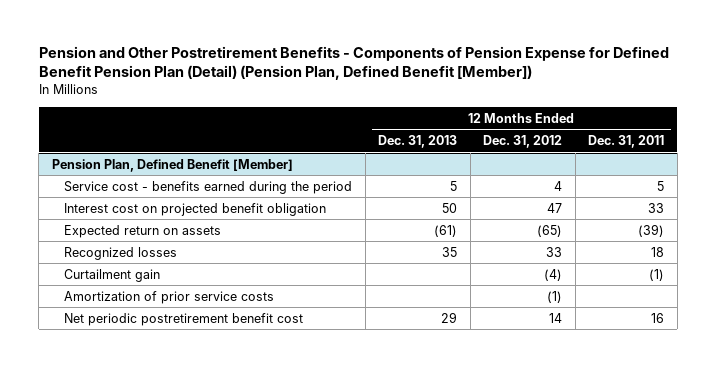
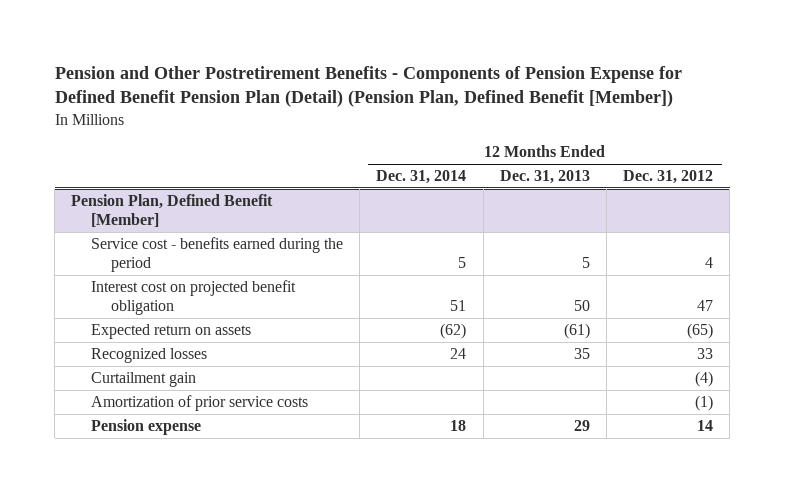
[588,134,665,148] Dec. 31, 2011 -> none
none -> [376,170,467,185] Dec. 31, 2014
[64,312,304,326] Net periodic postretirement benefit cost -> [91,418,202,435] Pension expense

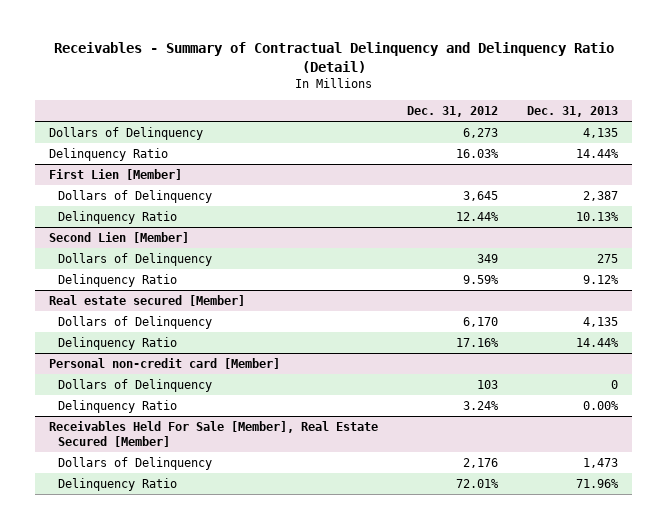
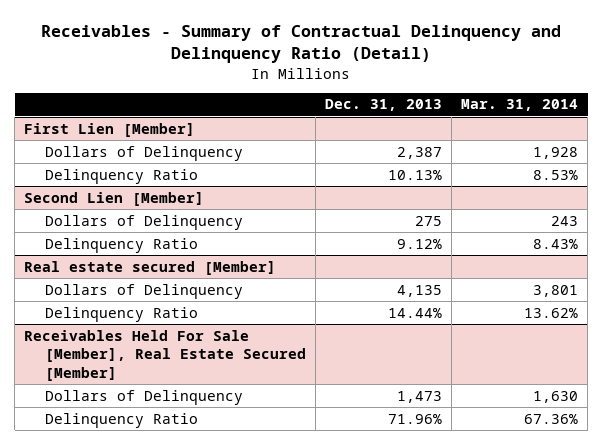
[407,106,499,118] Dec. 31, 2012 -> none
none -> [461,99,579,112] Mar. 31, 2014
[49,126,204,140] Dollars of Delinquency -> none
[49,147,169,161] Delinquency Ratio -> none
[49,357,281,369] Personal non-credit card [Member] -> none
[57,378,212,392] Dollars of Delinquency -> none
[57,399,177,413] Delinquency Ratio -> none

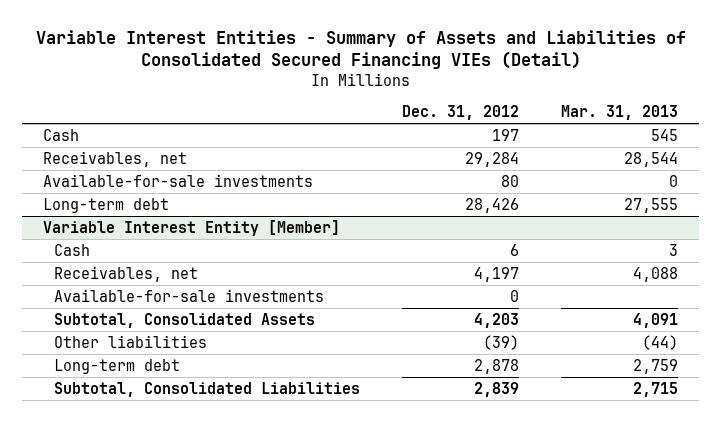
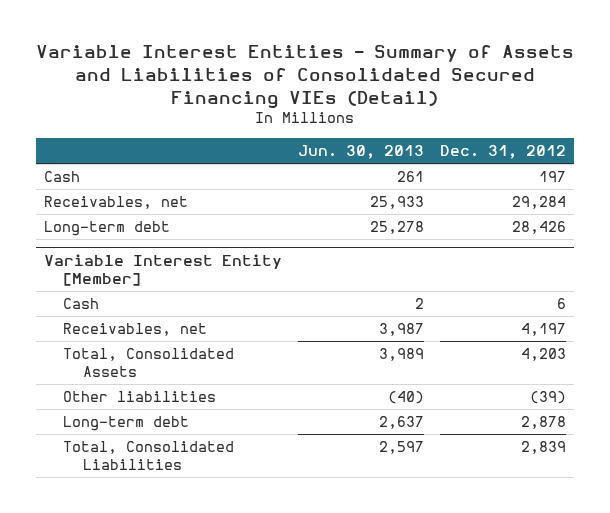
[561,104,679,120] Mar. 31, 2013 -> none
none -> [297,145,424,160] Jun. 30, 2013
[43,173,314,187] Available-for-sale investments -> none
[53,288,324,302] Available-for-sale investments -> none
[53,312,315,328] Subtotal, Consolidated Assets -> [63,348,235,378] Total, Consolidated Assets
[53,381,360,397] Subtotal, Consolidated Liabilities -> [63,441,235,471] Total, Consolidated Liabilities

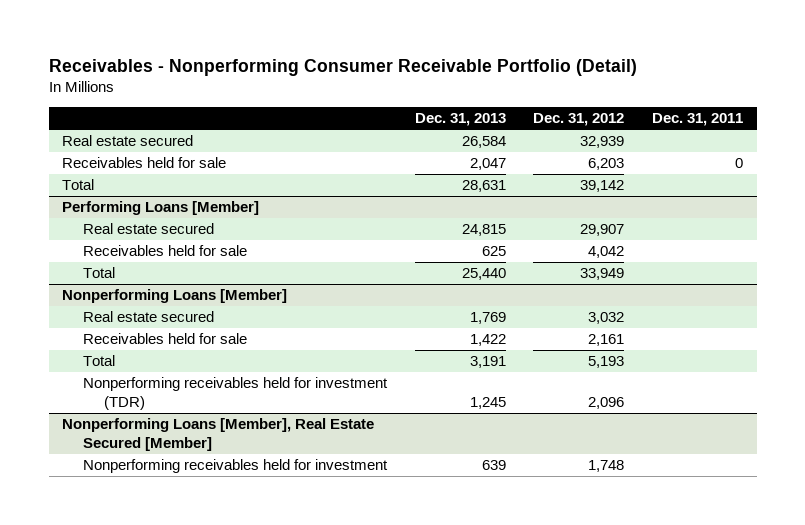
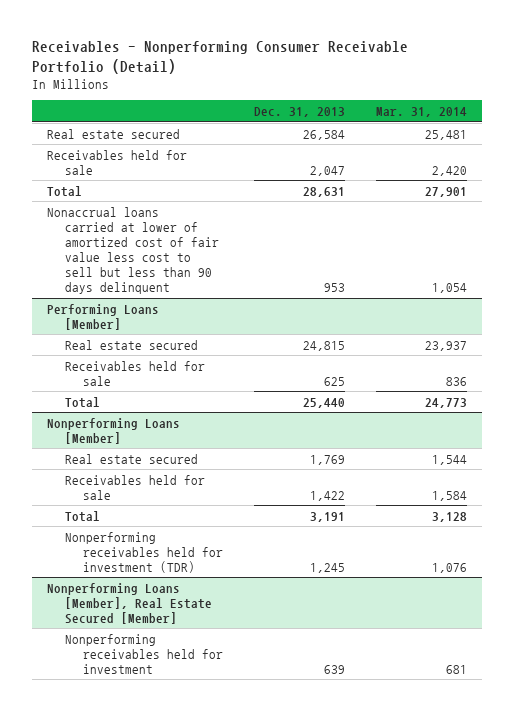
[533,113,625,127] Dec. 31, 2012 -> none
[651,113,743,127] Dec. 31, 2011 -> none
none -> [375,106,467,117] Mar. 31, 2014
none -> [46,206,219,295] Nonaccrual loans carried at lower of amortized cost of fair value less cost to sell but less than 90 days delinquent

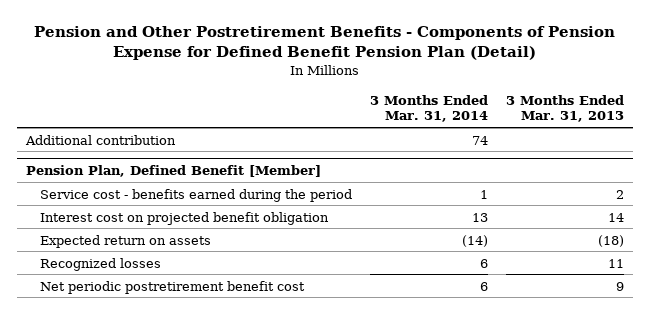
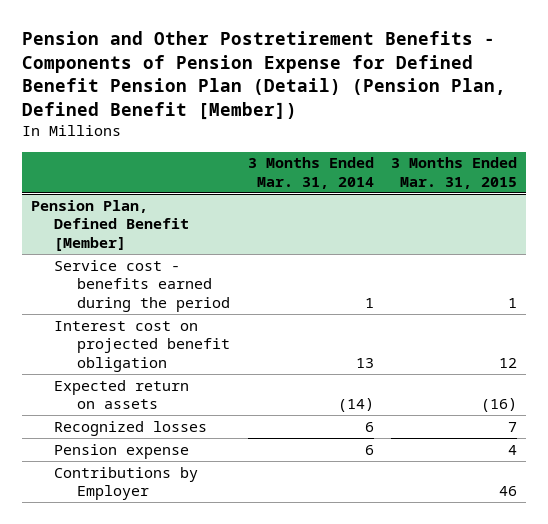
[34,26,616,61] Pension and Other Postretirement Benefits - Components of Pension Expense for Defined Benefit Pension Plan (Detail) -> [21,31,506,120] Pension and Other Postretirement Benefits - Components of Pension Expense for Defined Benefit Pension Plan (Detail) (Pension Plan, Defined Benefit [Member])
[506,94,625,123] 3 Months Ended Mar. 31, 2013 -> none
none -> [391,157,518,189] 3 Months Ended Mar. 31, 2015
[24,134,176,145] Additional contribution -> none
[40,280,306,294] Net periodic postretirement benefit cost -> [53,443,189,459] Pension expense
none -> [53,466,198,501] Contributions by Employer

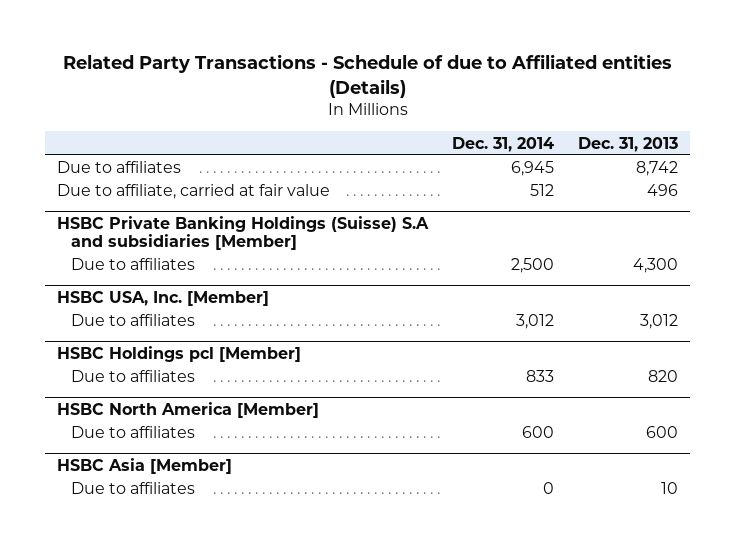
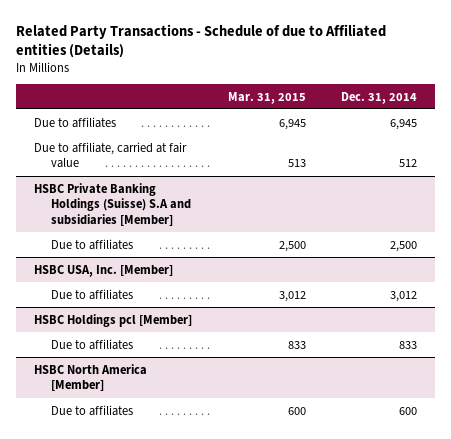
[578,136,679,152] Dec. 31, 2013 -> none
none -> [227,91,306,104] Mar. 31, 2015
[56,457,232,474] HSBC Asia [Member] -> none
[70,482,195,495] Due to affiliates -> none

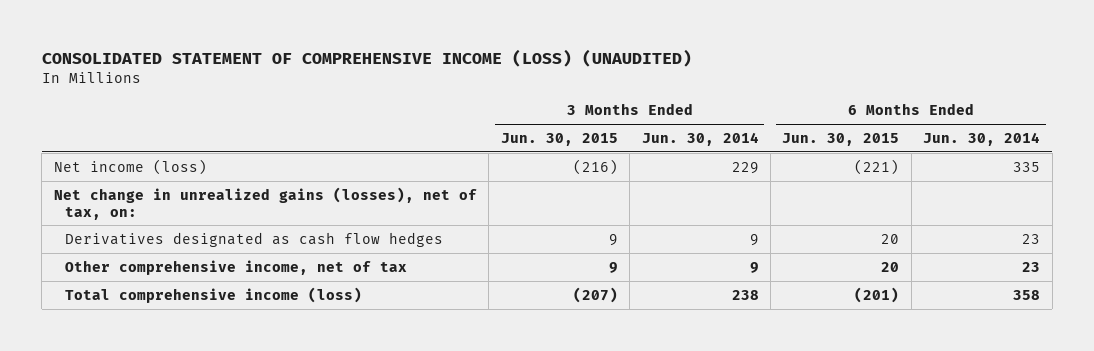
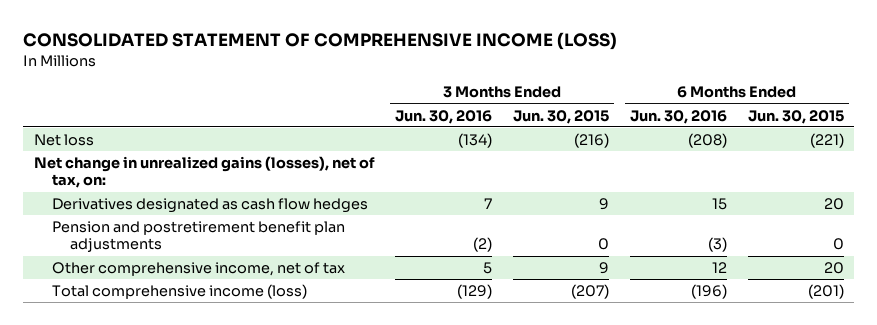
[41,48,692,67] CONSOLIDATED STATEMENT OF COMPREHENSIVE INCOME (LOSS) (UNAUDITED) -> [23,32,618,51] CONSOLIDATED STATEMENT OF COMPREHENSIVE INCOME (LOSS)
[641,132,759,147] Jun. 30, 2014 -> none
[923,132,1041,147] Jun. 30, 2014 -> none
none -> [395,109,493,124] Jun. 30, 2016
none -> [629,109,727,124] Jun. 30, 2016
[53,158,207,175] Net income (loss) -> [33,133,94,146] Net loss
none -> [51,220,345,253] Pension and postretirement benefit plan adjustments

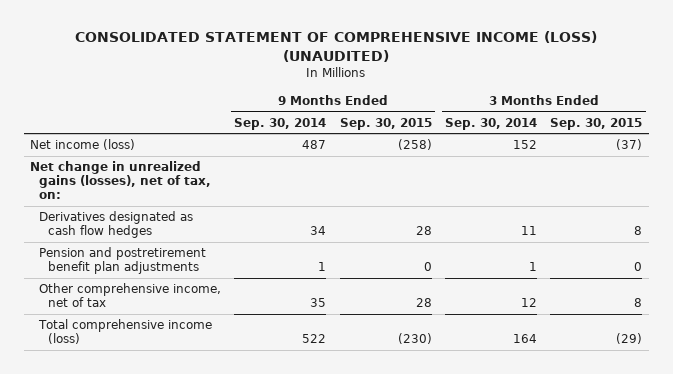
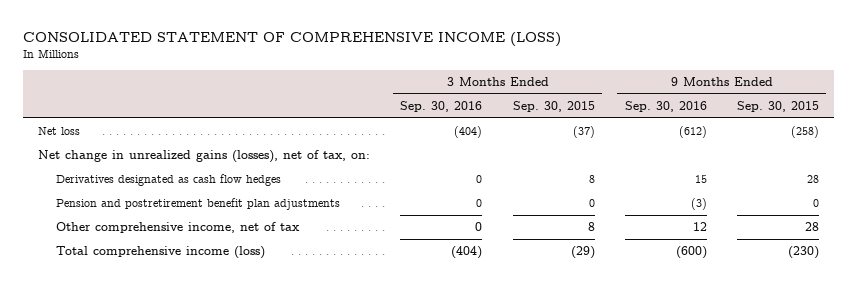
[75,31,598,63] CONSOLIDATED STATEMENT OF COMPREHENSIVE INCOME (LOSS) (UNAUDITED) -> [23,31,562,47] CONSOLIDATED STATEMENT OF COMPREHENSIVE INCOME (LOSS)
[234,117,327,130] Sep. 30, 2014 -> none
[445,117,538,130] Sep. 30, 2014 -> none
none -> [400,100,483,112] Sep. 30, 2016
none -> [624,100,707,112] Sep. 30, 2016
[30,139,136,151] Net income (loss) -> [38,127,81,136] Net loss

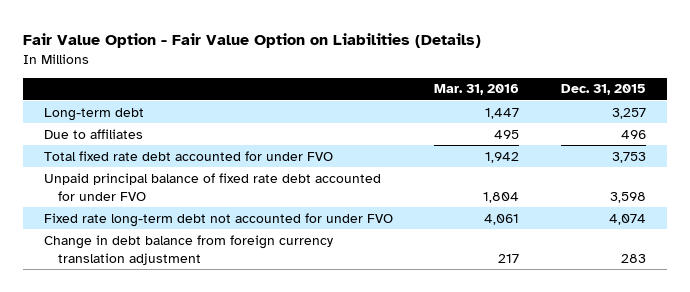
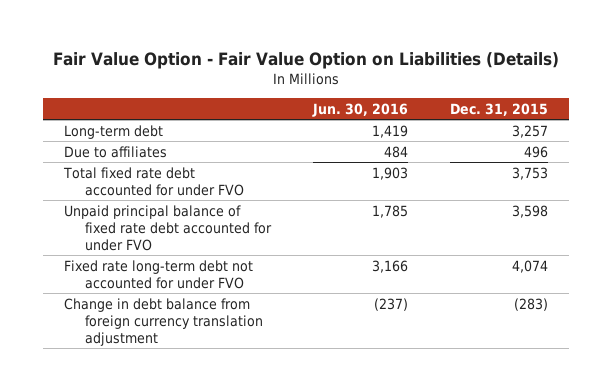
[434,84,520,96] Mar. 31, 2016 -> none
none -> [311,103,408,118] Jun. 30, 2016
[621,253,647,263] 283 -> [513,297,548,311] (283)

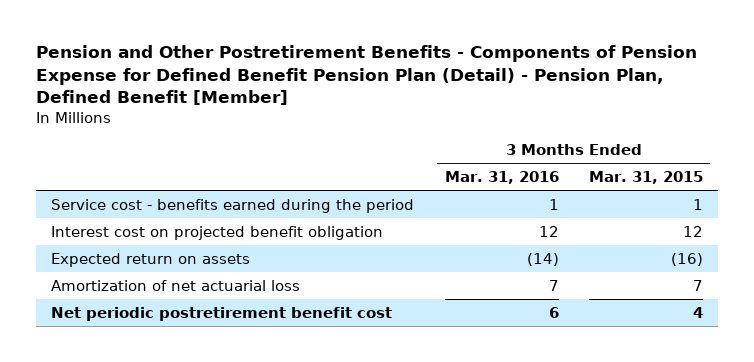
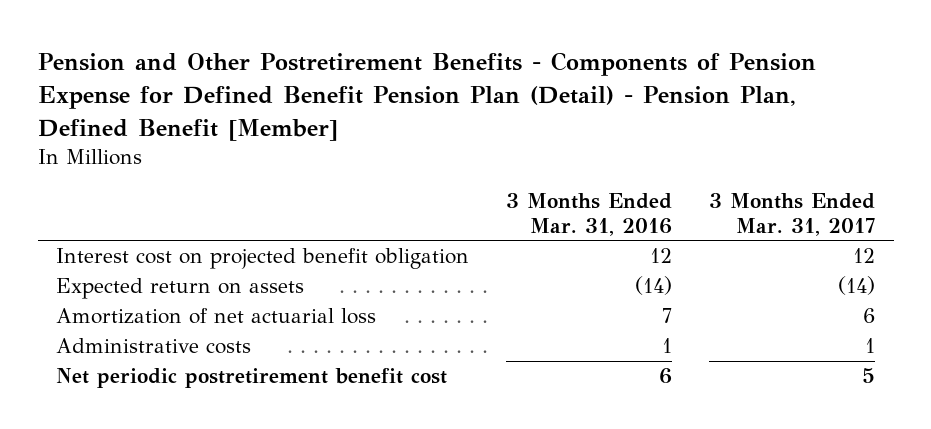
[588,171,703,185] Mar. 31, 2015 -> none
none -> [709,192,876,236] 3 Months Ended Mar. 31, 2017
[51,198,415,213] Service cost - benefits earned during the period -> none
none -> [56,338,252,355] Administrative costs

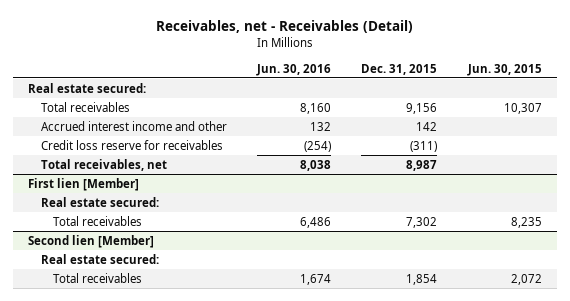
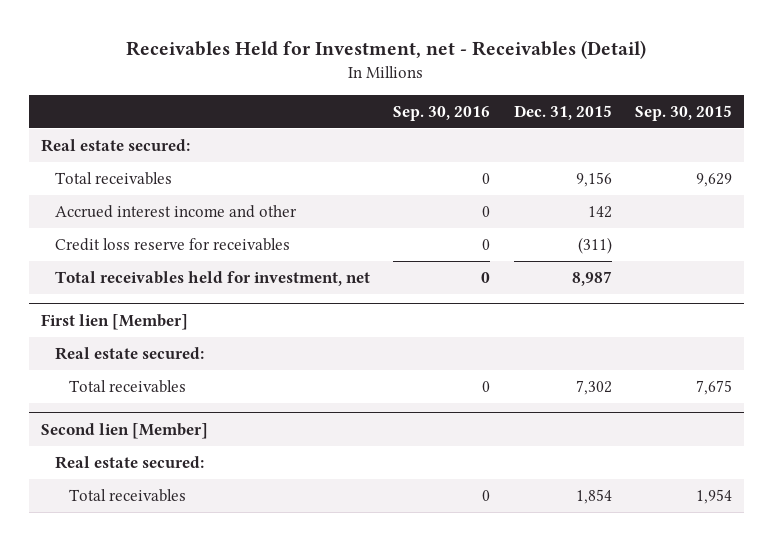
[155,20,413,34] Receivables, net - Receivables (Detail) -> [126,40,647,60] Receivables Held for Investment, net - Receivables (Detail)
[256,63,332,76] Jun. 30, 2016 -> none
[466,63,542,76] Jun. 30, 2015 -> none
none -> [393,105,491,121] Sep. 30, 2016
none -> [635,104,733,121] Sep. 30, 2015
[40,158,167,171] Total receivables, net -> [54,270,370,286] Total receivables held for investment, net

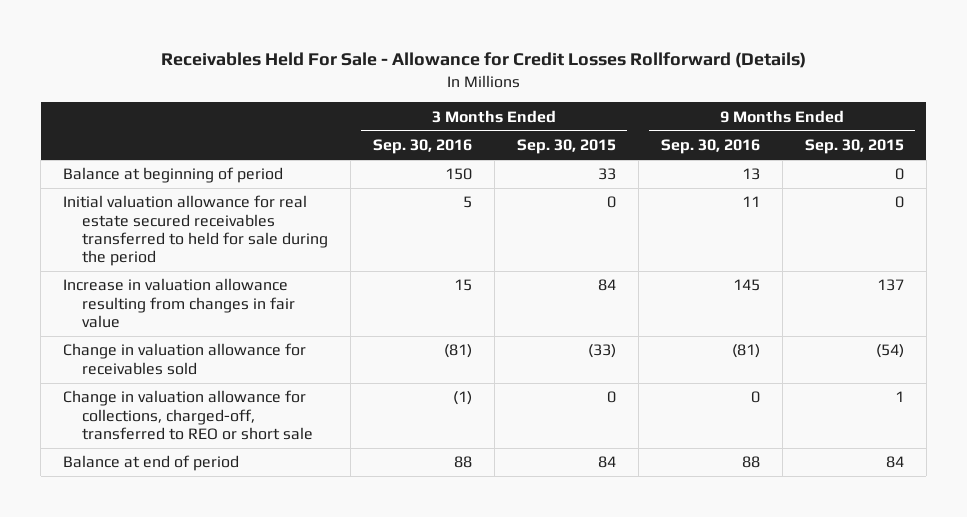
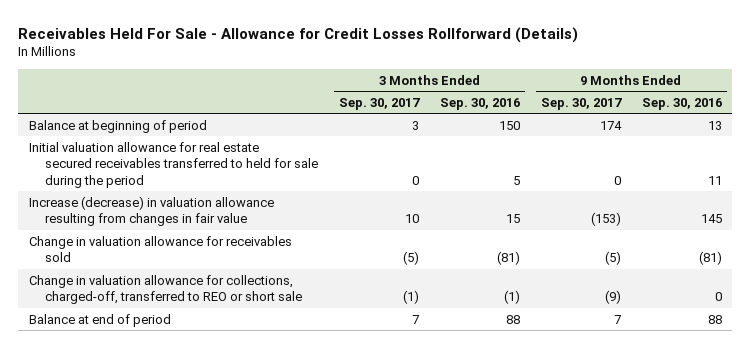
[516,139,616,155] Sep. 30, 2015 -> none
[804,139,904,155] Sep. 30, 2015 -> none
none -> [339,97,421,110] Sep. 30, 2017
none -> [540,97,622,110] Sep. 30, 2017
[63,278,295,329] Increase in valuation allowance resulting from changes in fair value -> [28,195,274,227] Increase (decrease) in valuation allowance resulting from changes in fair value

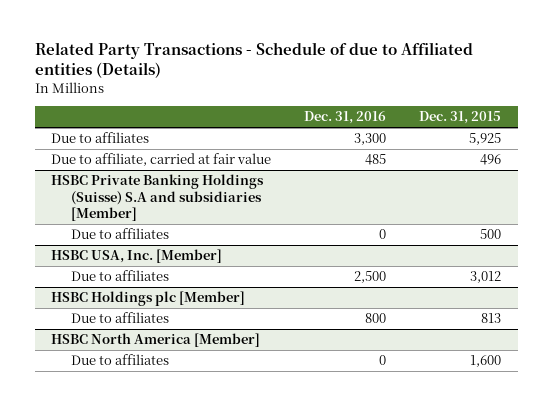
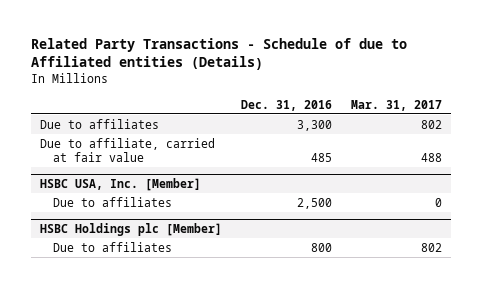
[419,111,502,125] Dec. 31, 2015 -> none
none -> [350,99,442,111] Mar. 31, 2017
[51,174,265,221] HSBC Private Banking Holdings (Suisse) S.A and subsidiaries [Member] -> none
[70,228,169,240] Due to affiliates -> none
[51,333,261,348] HSBC North America [Member] -> none
[70,354,169,366] Due to affiliates -> none

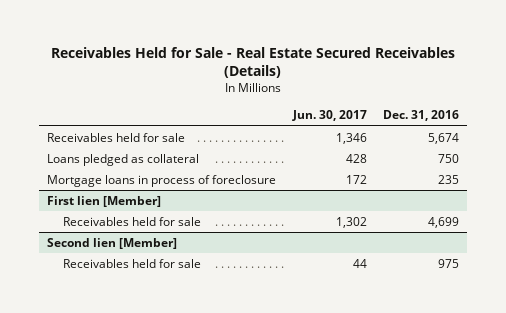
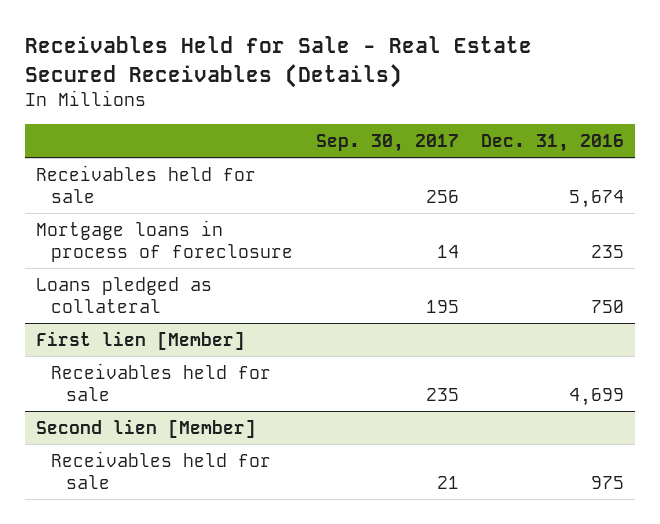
[291,110,367,122] Jun. 30, 2017 -> none
none -> [315,134,459,153] Sep. 30, 2017
[47,153,200,166] Loans pledged as collateral -> [36,276,213,313] Loans pledged as collateral

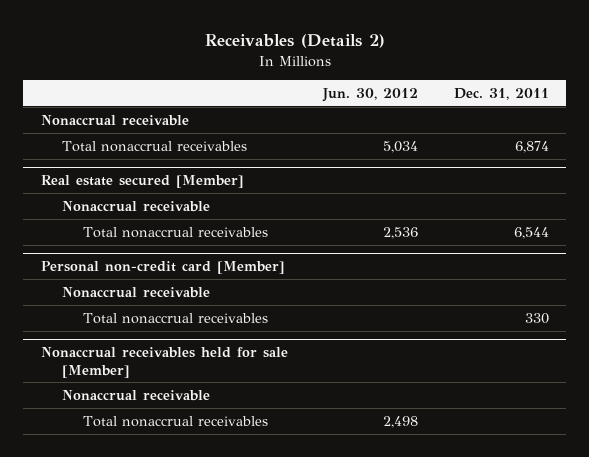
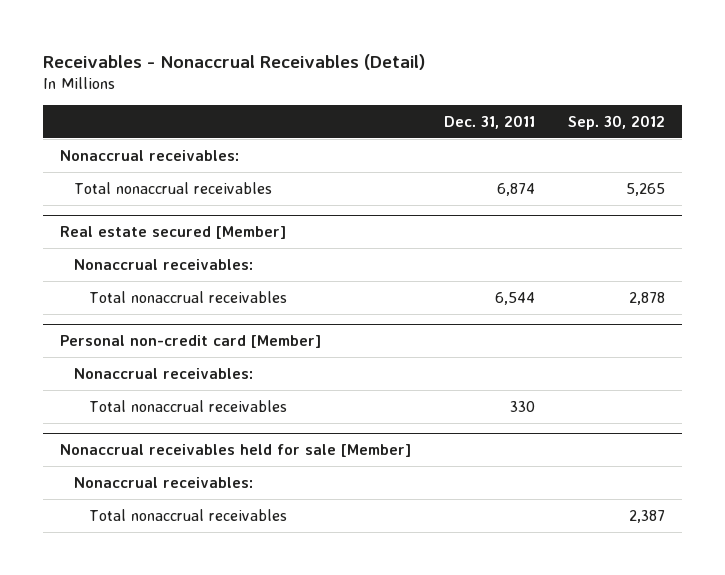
[204,34,385,49] Receivables (Details 2) -> [42,53,425,70] Receivables - Nonaccrual Receivables (Detail)
[322,88,419,103] Jun. 30, 2012 -> none
none -> [568,115,666,131] Sep. 30, 2012
[40,114,189,126] Nonaccrual receivable -> [59,149,239,161] Nonaccrual receivables:
[62,200,211,212] Nonaccrual receivable -> [74,258,254,270] Nonaccrual receivables:
[62,286,211,298] Nonaccrual receivable -> [74,367,254,379] Nonaccrual receivables:
[62,389,211,401] Nonaccrual receivable -> [74,476,254,488] Nonaccrual receivables:

